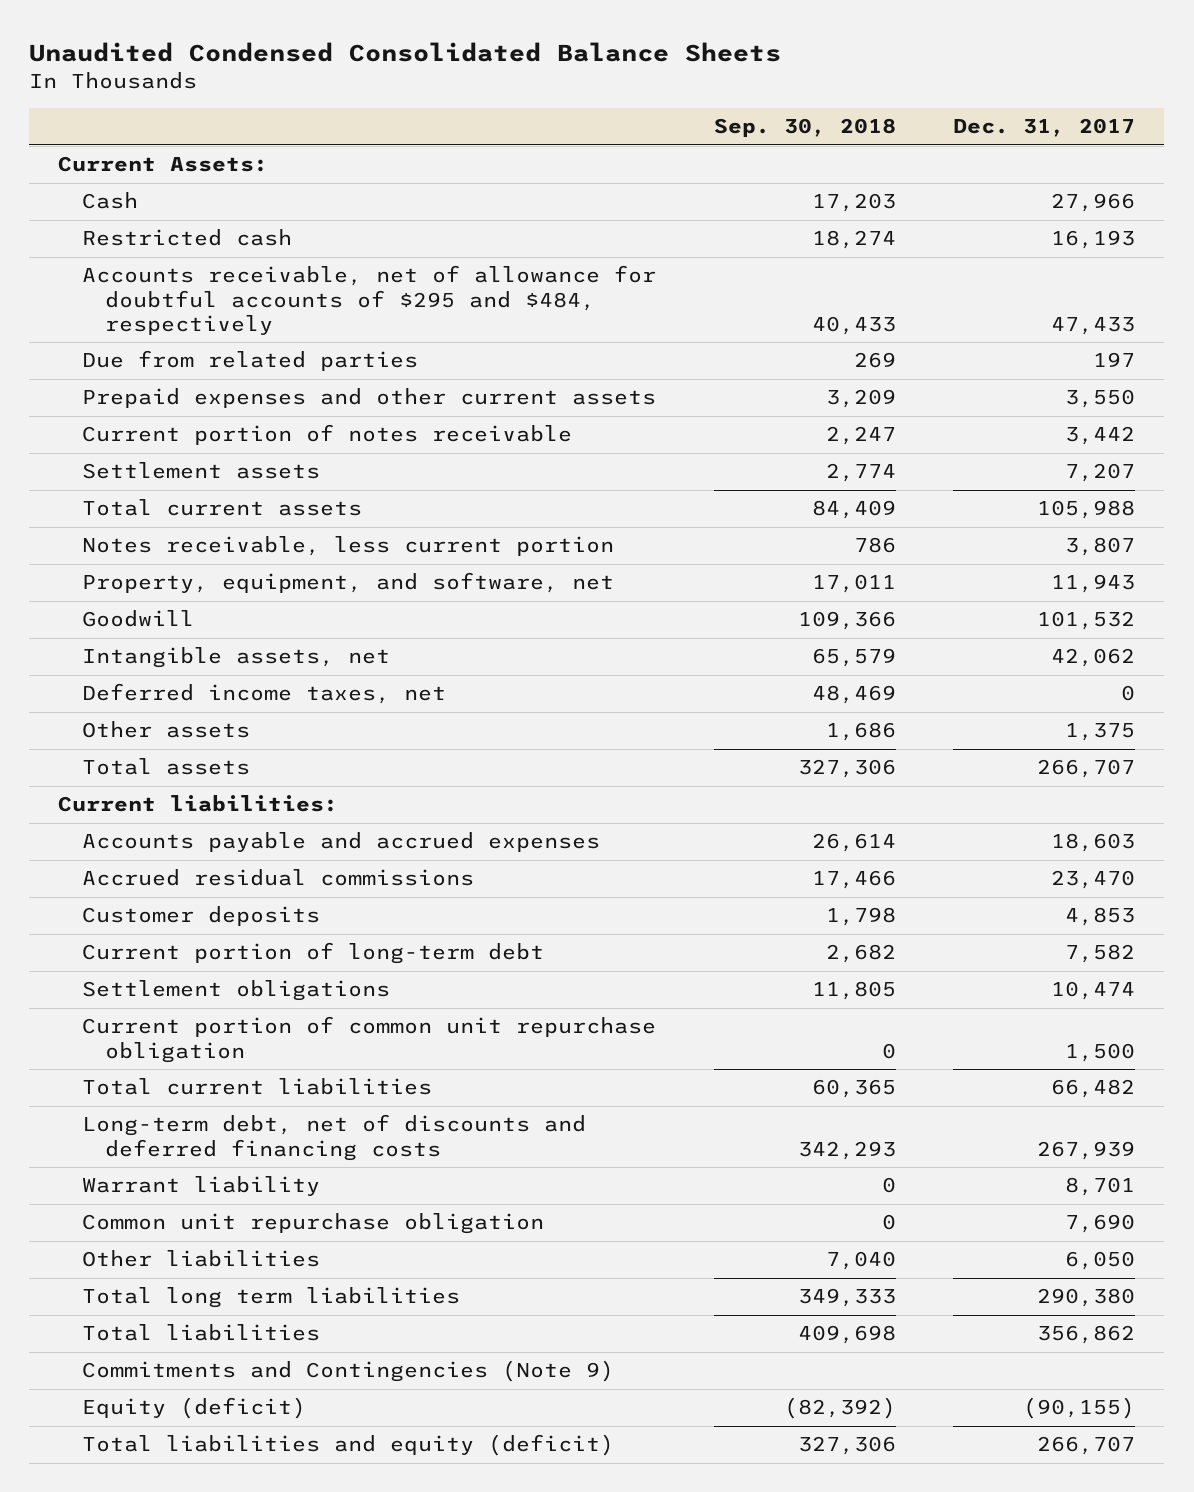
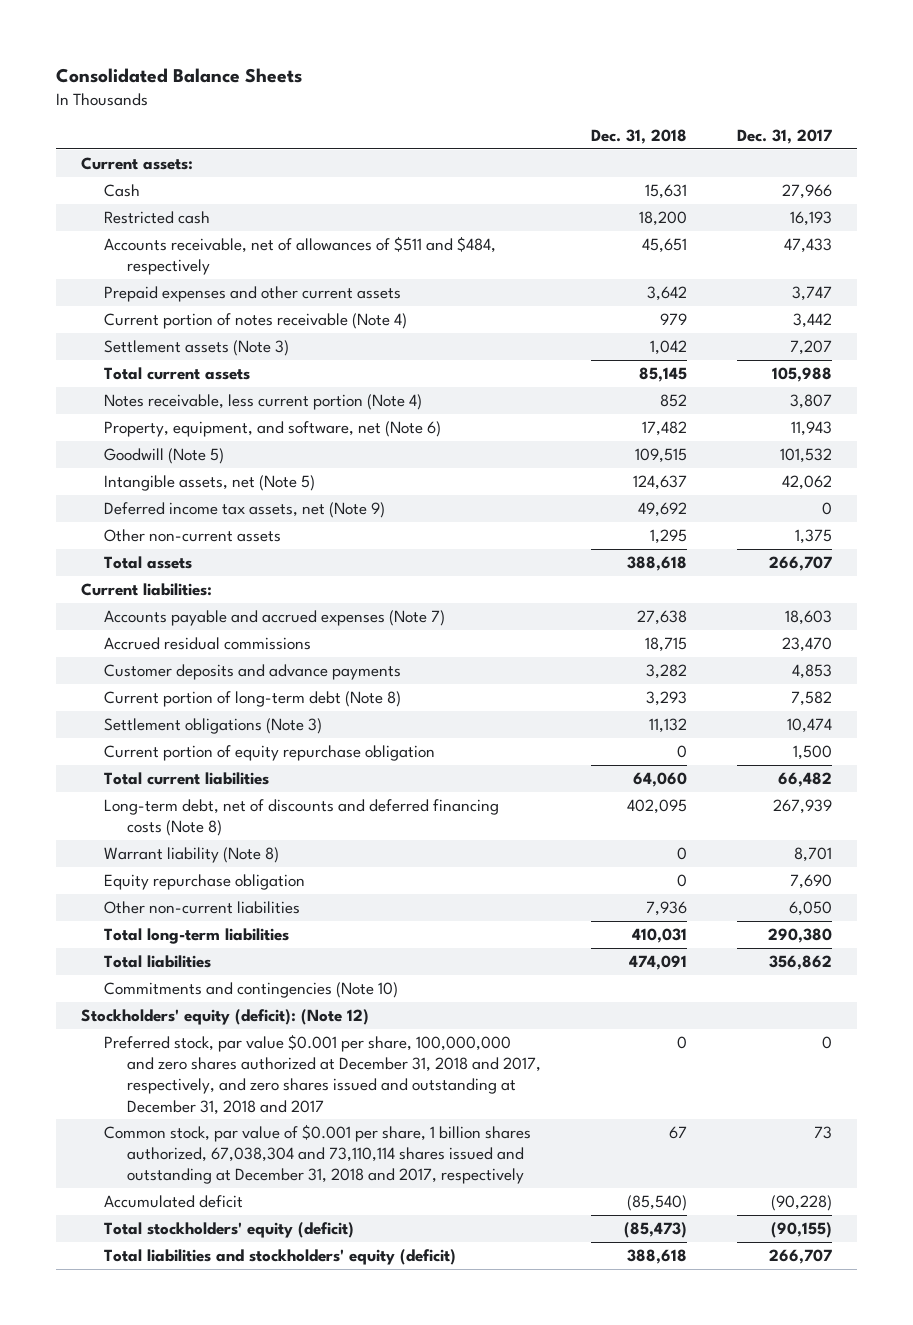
[29,41,782,62] Unaudited Condensed Consolidated Balance Sheets -> [56,68,303,84] Consolidated Balance Sheets
[713,118,896,138] Sep. 30, 2018 -> none
none -> [591,129,688,145] Dec. 31, 2018
[58,156,269,173] Current Assets: -> [80,156,193,170] Current assets:
[81,350,418,372] Due from related parties -> none
[81,265,656,336] Accounts receivable, net of allowance for doubtful accounts of $295 and $484, respectively -> [104,235,497,276] Accounts receivable, net of allowances of $511 and $484, respectively
[1065,389,1136,409] 3,550 -> [791,285,832,301] 3,747
[81,424,572,446] Current portion of notes receivable -> [104,312,408,329] Current portion of notes receivable (Note 4)
[81,462,320,480] Settlement assets -> [104,339,290,356] Settlement assets (Note 3)
[81,536,614,557] Notes receivable, less current portion -> [104,393,423,410] Notes receivable, less current portion (Note 4)
[81,572,614,594] Property, equipment, and software, net -> [104,420,442,437] Property, equipment, and software, net (Note 6)
[81,610,194,628] Goodwill -> [104,447,225,464] Goodwill (Note 5)
[81,647,390,669] Intangible assets, net -> [104,474,316,491] Intangible assets, net (Note 5)
[81,683,446,705] Deferred income taxes, net -> [104,501,386,518] Deferred income tax assets, net (Note 9)
[81,721,250,739] Other assets -> [104,528,282,542] Other non-current assets
[81,832,600,853] Accounts payable and accrued expenses -> [104,609,446,626] Accounts payable and accrued expenses (Note 7)
[81,906,320,927] Customer deposits -> [104,663,402,680] Customer deposits and advance payments
[81,942,544,965] Current portion of long-term debt -> [104,690,402,707] Current portion of long-term debt (Note 8)
[81,980,390,1002] Settlement obligations -> [104,717,323,734] Settlement obligations (Note 3)
[81,1016,656,1063] Current portion of common unit repurchase obligation -> [104,744,436,761] Current portion of equity repurchase obligation
[81,1114,586,1161] Long-term debt, net of discounts and deferred financing costs -> [104,798,500,837] Long-term debt, net of discounts and deferred financing costs (Note 8)
[81,1176,320,1197] Warrant liability -> [104,846,280,863] Warrant liability (Note 8)
[81,1213,544,1235] Common unit repurchase obligation -> [104,873,306,890] Equity repurchase obligation
[81,1250,320,1268] Other liabilities -> [104,900,301,914] Other non-current liabilities
[81,1287,460,1309] Total long term liabilities -> [104,927,290,944] Total long-term liabilities
[81,1360,614,1383] Commitments and Contingencies (Note 9) -> [104,981,399,998] Commitments and contingencies (Note 10)
none -> [80,1008,369,1025] Stockholders' equity (deficit): (Note 12)
none -> [104,1033,542,1115] Preferred stock, par value $0.001 per share, 100,000,000 and zero shares authorized at December 31, 2018 and 2017, respectively, and zero shares issued and outstanding at December 31, 2018 and 2017
none -> [104,1123,532,1185] Common stock, par value of $0.001 per share, 1 billion shares authorized, 67,038,304 and 73,110,114 shares issued and outstanding at December 31, 2018 and 2017, respectively
[81,1397,306,1420] Equity (deficit) -> [104,1194,244,1208] Accumulated deficit
[1023,1397,1136,1420] (90,155) -> [770,1194,832,1211] (90,228)
none -> [104,1221,355,1238] Total stockholders' equity (deficit)
[81,1434,614,1457] Total liabilities and equity (deficit) -> [104,1248,457,1265] Total liabilities and stockholders' equity (deficit)

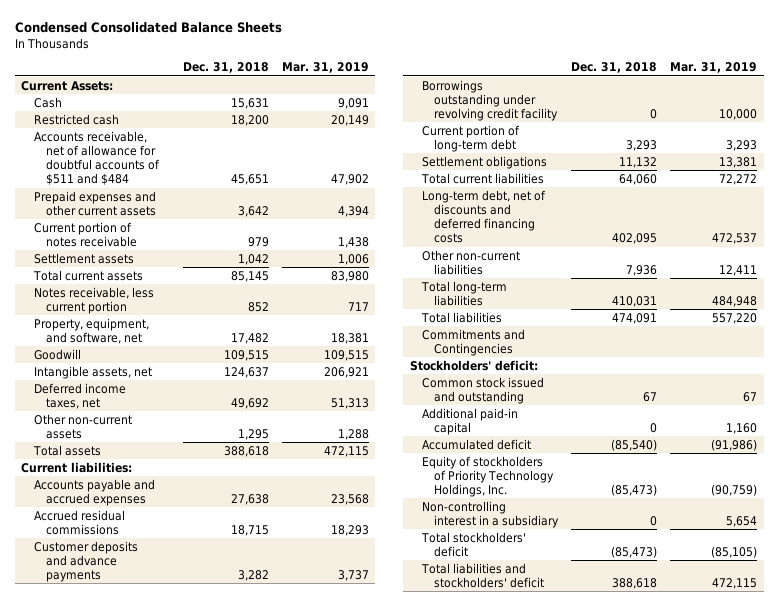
[56,68,303,84] Consolidated Balance Sheets -> [14,22,282,34] Condensed Consolidated Balance Sheets
[736,129,832,145] Dec. 31, 2017 -> none
none -> [281,62,369,74] Mar. 31, 2019
[80,156,193,170] Current assets: -> [21,80,114,91] Current Assets:
[104,235,497,276] Accounts receivable, net of allowances of $511 and $484, respectively -> [33,130,160,186] Accounts receivable, net of allowance for doubtful accounts of $511 and $484
[104,312,408,329] Current portion of notes receivable (Note 4) -> [33,221,137,247] Current portion of notes receivable
[104,339,290,356] Settlement assets (Note 3) -> [33,252,134,264] Settlement assets
[104,393,423,410] Notes receivable, less current portion (Note 4) -> [33,286,154,314] Notes receivable, less current portion
[104,420,442,437] Property, equipment, and software, net (Note 6) -> [33,317,149,344] Property, equipment, and software, net
[104,447,225,464] Goodwill (Note 5) -> [33,348,81,360] Goodwill
[104,474,316,491] Intangible assets, net (Note 5) -> [33,365,152,379] Intangible assets, net
[104,501,386,518] Deferred income tax assets, net (Note 9) -> [33,382,126,409] Deferred income taxes, net
[104,609,446,626] Accounts payable and accrued expenses (Note 7) -> [33,478,155,506] Accounts payable and accrued expenses
[104,744,436,761] Current portion of equity repurchase obligation -> none
none -> [422,79,559,121] Borrowings outstanding under revolving credit facility
[104,690,402,707] Current portion of long-term debt (Note 8) -> [422,124,521,152] Current portion of long-term debt
[104,717,323,734] Settlement obligations (Note 3) -> [422,155,548,169] Settlement obligations
[104,846,280,863] Warrant liability (Note 8) -> none
[104,873,306,890] Equity repurchase obligation -> none
[104,798,500,837] Long-term debt, net of discounts and deferred financing costs (Note 8) -> [422,189,547,244] Long-term debt, net of discounts and deferred financing costs
[80,1008,369,1025] Stockholders' equity (deficit): (Note 12) -> none
[104,1033,542,1115] Preferred stock, par value $0.001 per share, 100,000,000 and zero shares authorized at December 31, 2018 and 2017, respectively, and zero shares issued and outstanding at December 31, 2018 and 2017 -> none
[104,981,399,998] Commitments and contingencies (Note 10) -> [422,328,526,356] Commitments and Contingencies
none -> [409,359,538,371] Stockholders' deficit:
[104,1123,532,1185] Common stock, par value of $0.001 per share, 1 billion shares authorized, 67,038,304 and 73,110,114 shares issued and outstanding at December 31, 2018 and 2017, respectively -> [422,376,545,404] Common stock issued and outstanding
none -> [422,407,519,435] Additional paid-in capital
[104,1221,355,1238] Total stockholders' equity (deficit) -> [422,455,555,497] Equity of stockholders of Priority Technology Holdings, Inc.
none -> [422,500,560,528] Non-controlling interest in a subsidiary
none -> [421,531,527,557] Total stockholders' deficit
[104,1248,457,1265] Total liabilities and stockholders' equity (deficit) -> [421,562,545,588] Total liabilities and stockholders' deficit

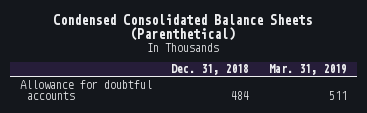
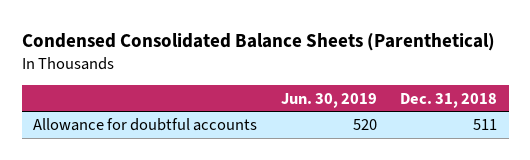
[268,64,347,76] Mar. 31, 2019 -> none
none -> [280,92,377,108] Jun. 30, 2019
[231,91,250,101] 484 -> [473,119,498,131] 511

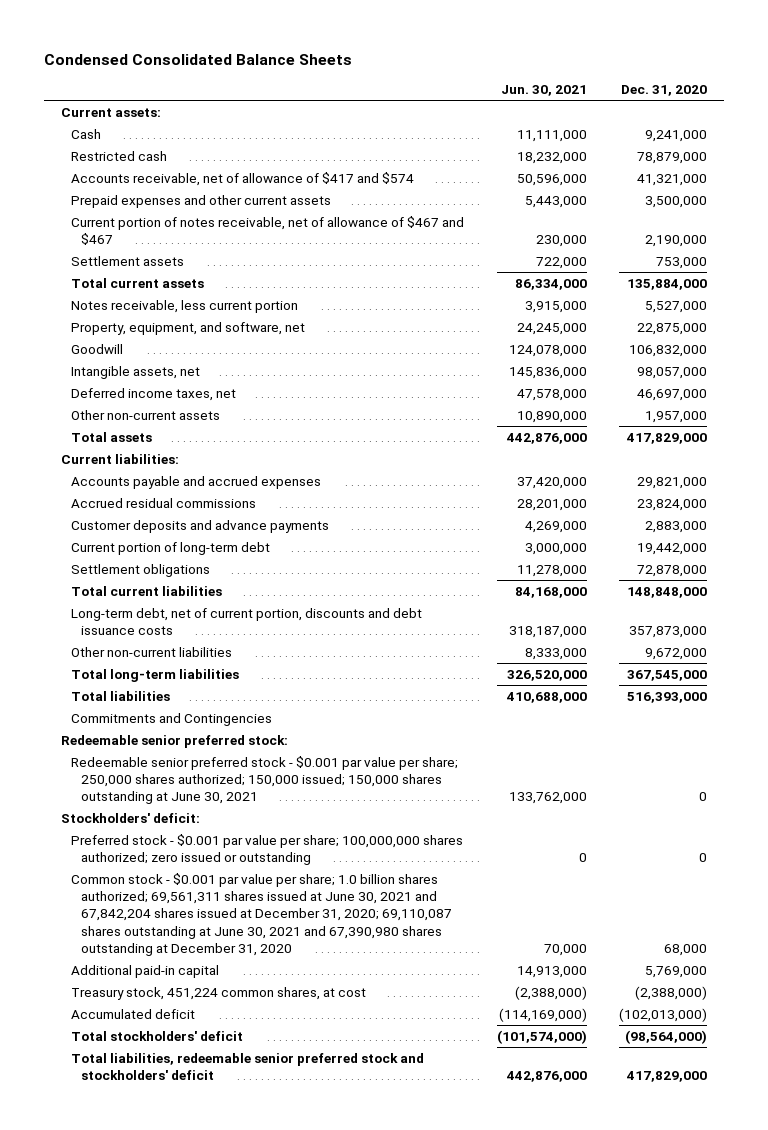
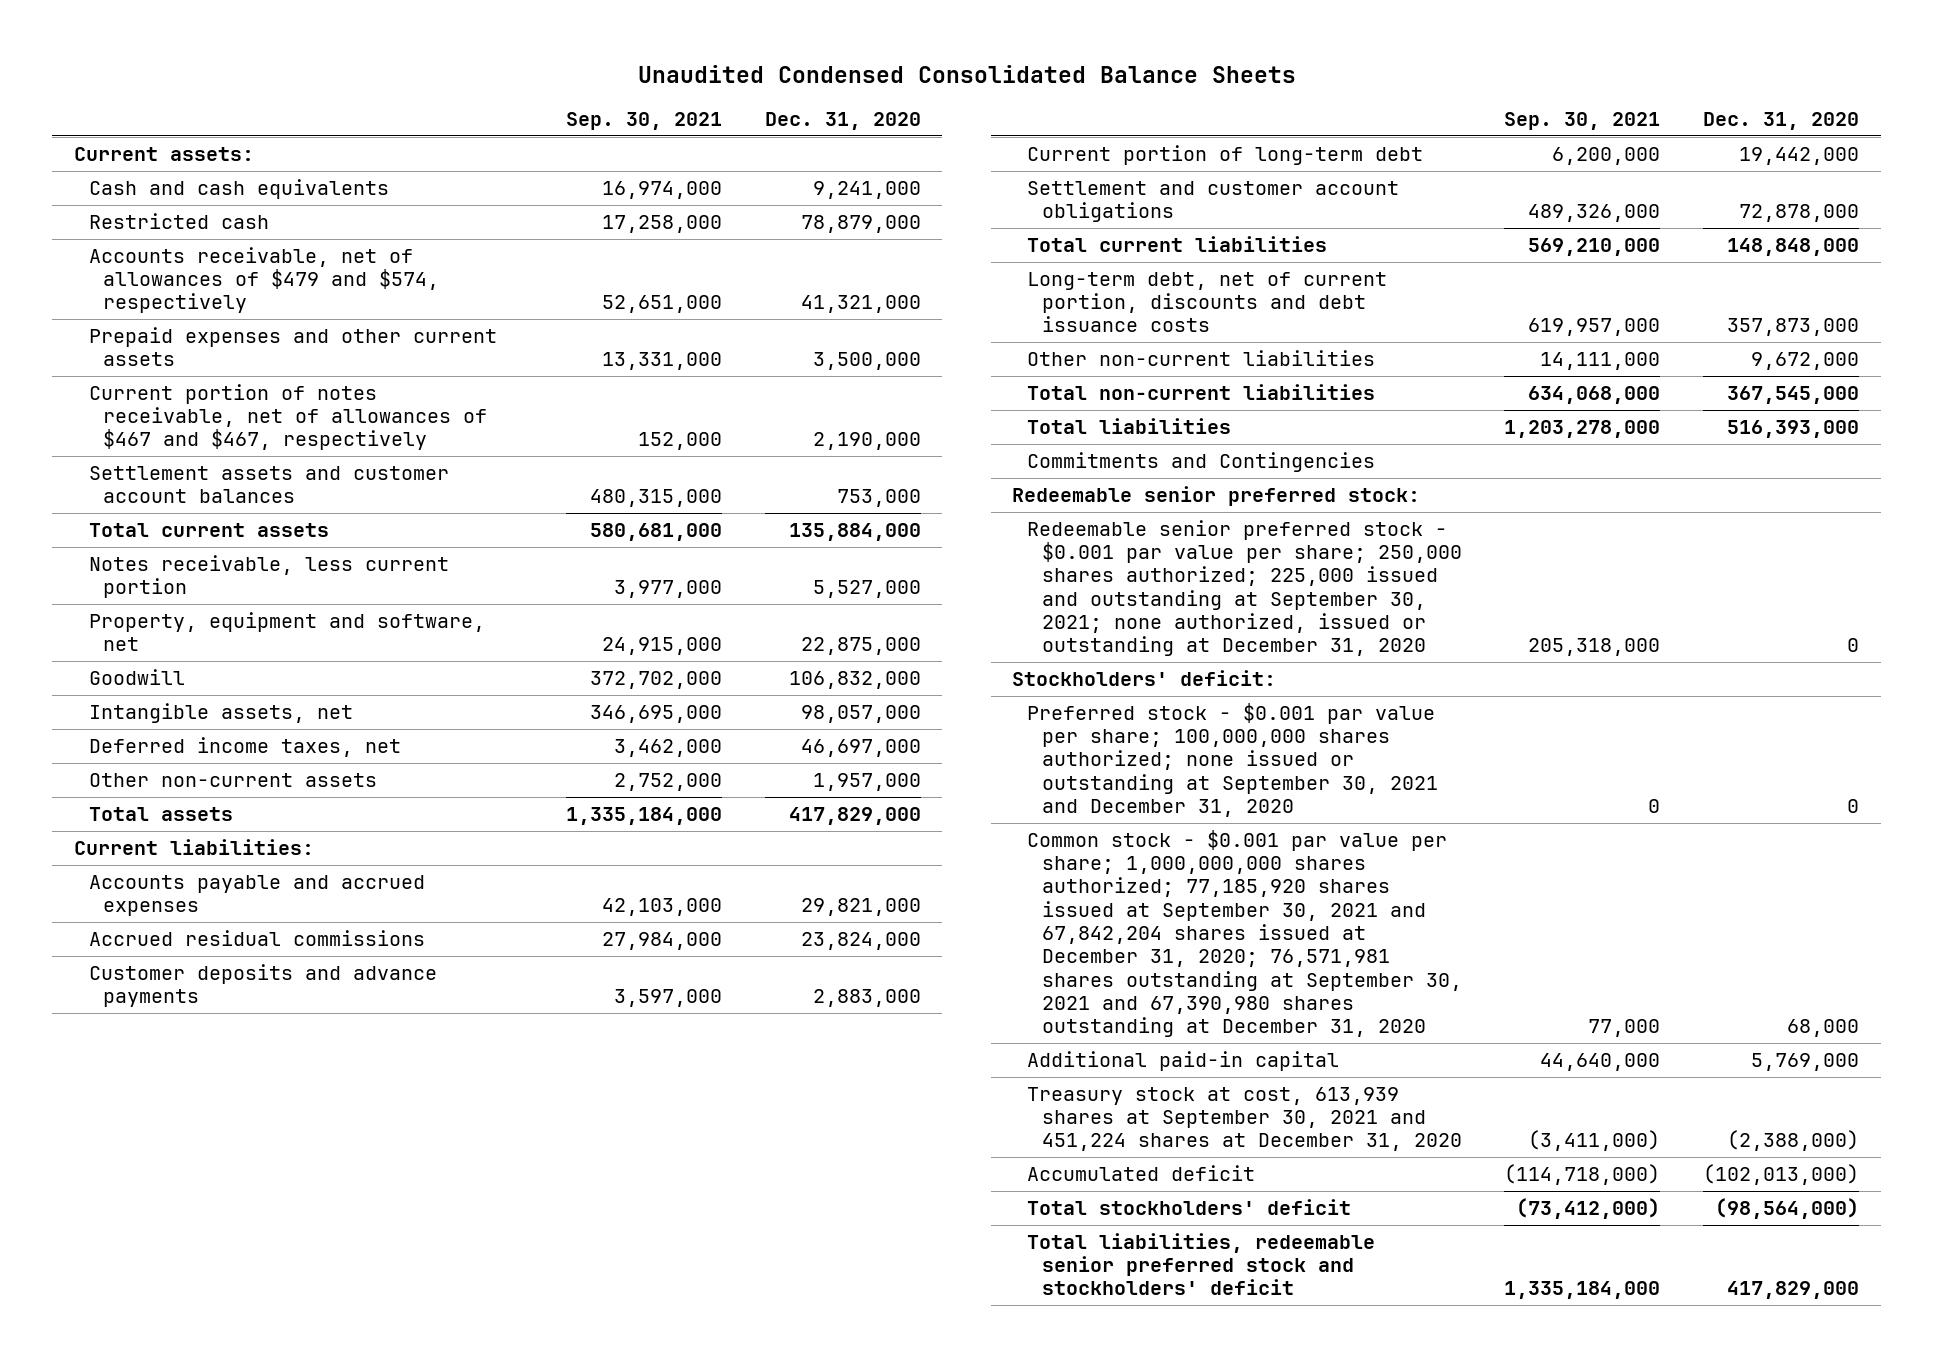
[44,54,353,66] Condensed Consolidated Balance Sheets -> [637,64,1296,83] Unaudited Condensed Consolidated Balance Sheets
[500,85,587,97] Jun. 30, 2021 -> none
none -> [565,112,722,131] Sep. 30, 2021
[70,128,101,139] Cash -> [88,178,389,199] Cash and cash equivalents
[70,171,414,186] Accounts receivable, net of allowance of $417 and $574 -> [88,246,440,314] Accounts receivable, net of allowances of $479 and $574, respectively
[70,215,464,245] Current portion of notes receivable, net of allowance of $467 and $467 -> [88,383,488,451] Current portion of notes receivable, net of allowances of $467 and $467, respectively
[70,255,184,266] Settlement assets -> [88,465,449,504] Settlement assets and customer account balances
[70,321,305,335] Property, equipment, and software, net -> [88,611,485,652] Property, equipment and software, net
[70,563,210,577] Settlement obligations -> [1026,180,1399,223] Settlement and customer account obligations
[70,668,239,682] Total long-term liabilities -> [1026,383,1375,400] Total non-current liabilities
[70,755,458,805] Redeemable senior preferred stock - $0.001 par value per share; 250,000 shares authorized; 150,000 issued; 150,000 shares outstanding at June 30, 2021 -> [1026,519,1462,657] Redeemable senior preferred stock - $0.001 par value per share; 250,000 shares authorized; 225,000 issued and outstanding at September 30, 2021; none authorized, issued or outstanding at December 31, 2020
[70,833,463,865] Preferred stock - $0.001 par value per share; 100,000,000 shares authorized; zero issued or outstanding -> [1026,702,1438,818] Preferred stock - $0.001 par value per share; 100,000,000 shares authorized; none issued or outstanding at September 30, 2021 and December 31, 2020
[70,872,452,956] Common stock - $0.001 par value per share; 1.0 billion shares authorized; 69,561,311 shares issued at June 30, 2021 and 67,842,204 shares issued at December 31, 2020; 69,110,087 shares outstanding at June 30, 2021 and 67,390,980 shares outstanding at December 31, 2020 -> [1026,829,1462,1038] Common stock - $0.001 par value per share; 1,000,000,000 shares authorized; 77,185,920 shares issued at September 30, 2021 and 67,842,204 shares issued at December 31, 2020; 76,571,981 shares outstanding at September 30, 2021 and 67,390,980 shares outstanding at December 31, 2020
[70,986,366,1000] Treasury stock, 451,224 common shares, at cost -> [1026,1086,1462,1152] Treasury stock at cost, 613,939 shares at September 30, 2021 and 451,224 shares at December 31, 2020

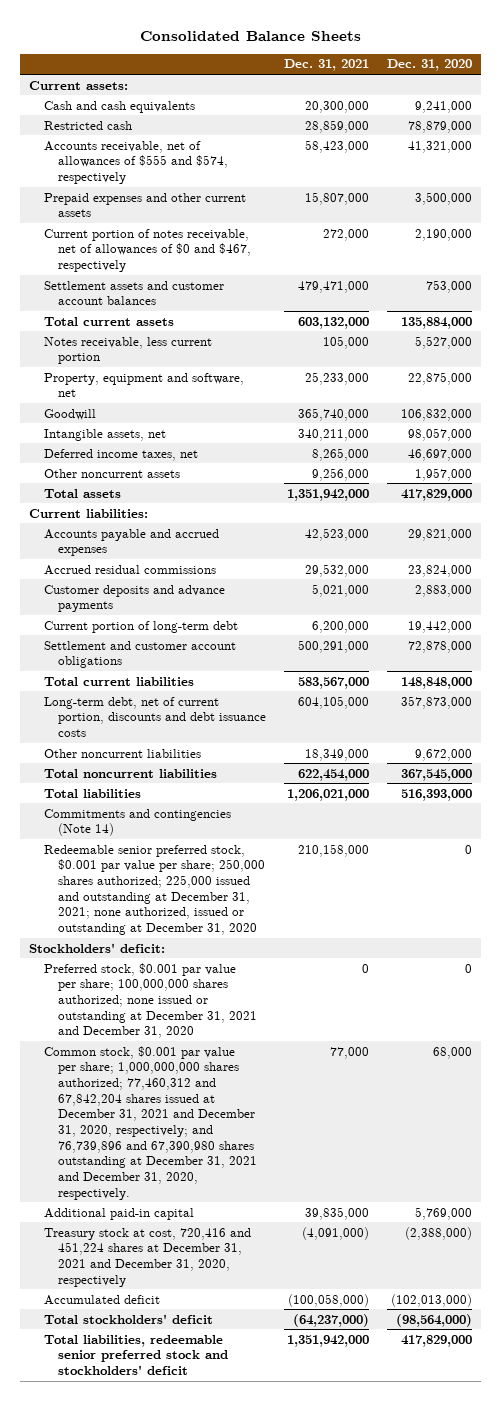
[637,64,1296,83] Unaudited Condensed Consolidated Balance Sheets -> [139,30,361,41] Consolidated Balance Sheets
[565,112,722,131] Sep. 30, 2021 -> none
none -> [283,59,369,72] Dec. 31, 2021
[88,246,440,314] Accounts receivable, net of allowances of $479 and $574, respectively -> [43,140,228,184] Accounts receivable, net of allowances of $555 and $574, respectively
[88,383,488,451] Current portion of notes receivable, net of allowances of $467 and $467, respectively -> [43,228,251,272] Current portion of notes receivable, net of allowances of $0 and $467, respectively
[88,772,377,787] Other non-current assets -> [43,468,180,478] Other noncurrent assets
[1026,349,1375,366] Other non-current liabilities -> [43,748,201,758] Other noncurrent liabilities
[1026,383,1375,400] Total non-current liabilities -> [43,768,217,778] Total noncurrent liabilities
[1012,485,1421,506] Redeemable senior preferred stock: -> none
[1026,451,1375,472] Commitments and Contingencies -> [43,808,231,837] Commitments and contingencies (Note 14)
[1026,519,1462,657] Redeemable senior preferred stock - $0.001 par value per share; 250,000 shares authorized; 225,000 issued and outstanding at September 30, 2021; none authorized, issued or outstanding at December 31, 2020 -> [43,844,265,935] Redeemable senior preferred stock, $0.001 par value per share; 250,000 shares authorized; 225,000 issued and outstanding at December 31, 2021; none authorized, issued or outstanding at December 31, 2020
[1026,702,1438,818] Preferred stock - $0.001 par value per share; 100,000,000 shares authorized; none issued or outstanding at September 30, 2021 and December 31, 2020 -> [43,962,257,1039] Preferred stock, $0.001 par value per share; 100,000,000 shares authorized; none issued or outstanding at December 31, 2021 and December 31, 2020
[1026,829,1462,1038] Common stock - $0.001 par value per share; 1,000,000,000 shares authorized; 77,185,920 shares issued at September 30, 2021 and 67,842,204 shares issued at December 31, 2020; 76,571,981 shares outstanding at September 30, 2021 and 67,390,980 shares outstanding at December 31, 2020 -> [43,1045,257,1200] Common stock, $0.001 par value per share; 1,000,000,000 shares authorized; 77,460,312 and 67,842,204 shares issued at December 31, 2021 and December 31, 2020, respectively; and 76,739,896 and 67,390,980 shares outstanding at December 31, 2021 and December 31, 2020, respectively.
[1026,1086,1462,1152] Treasury stock at cost, 613,939 shares at September 30, 2021 and 451,224 shares at December 31, 2020 -> [43,1227,251,1287] Treasury stock at cost, 720,416 and 451,224 shares at December 31, 2021 and December 31, 2020, respectively

